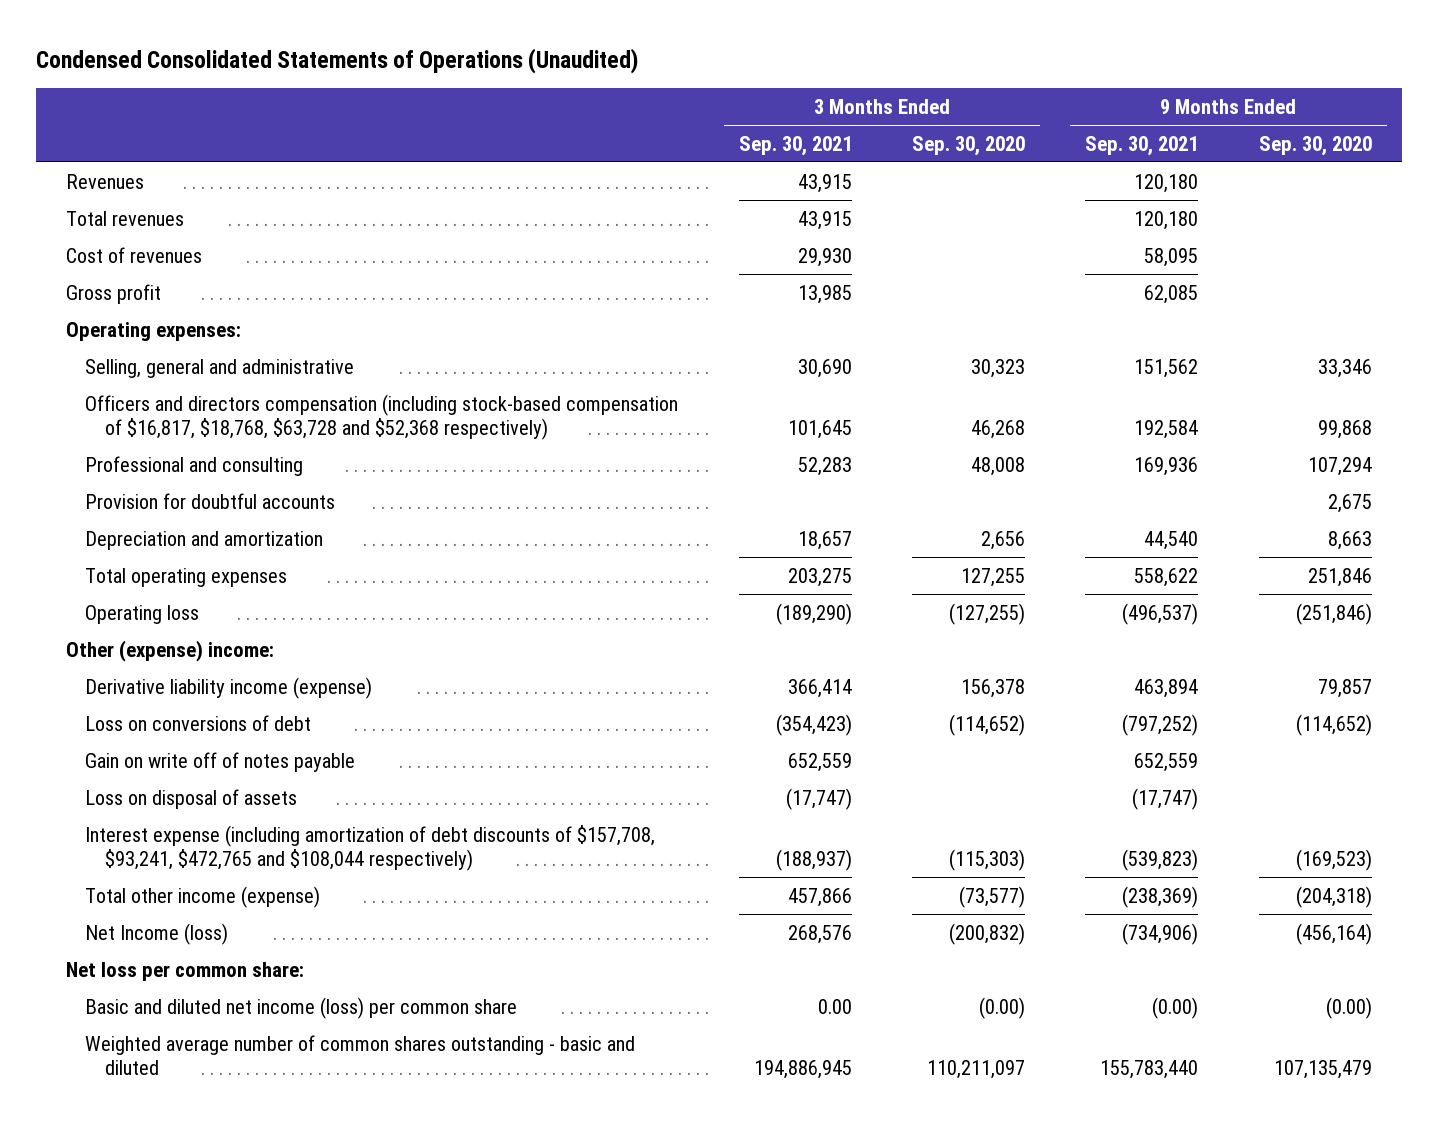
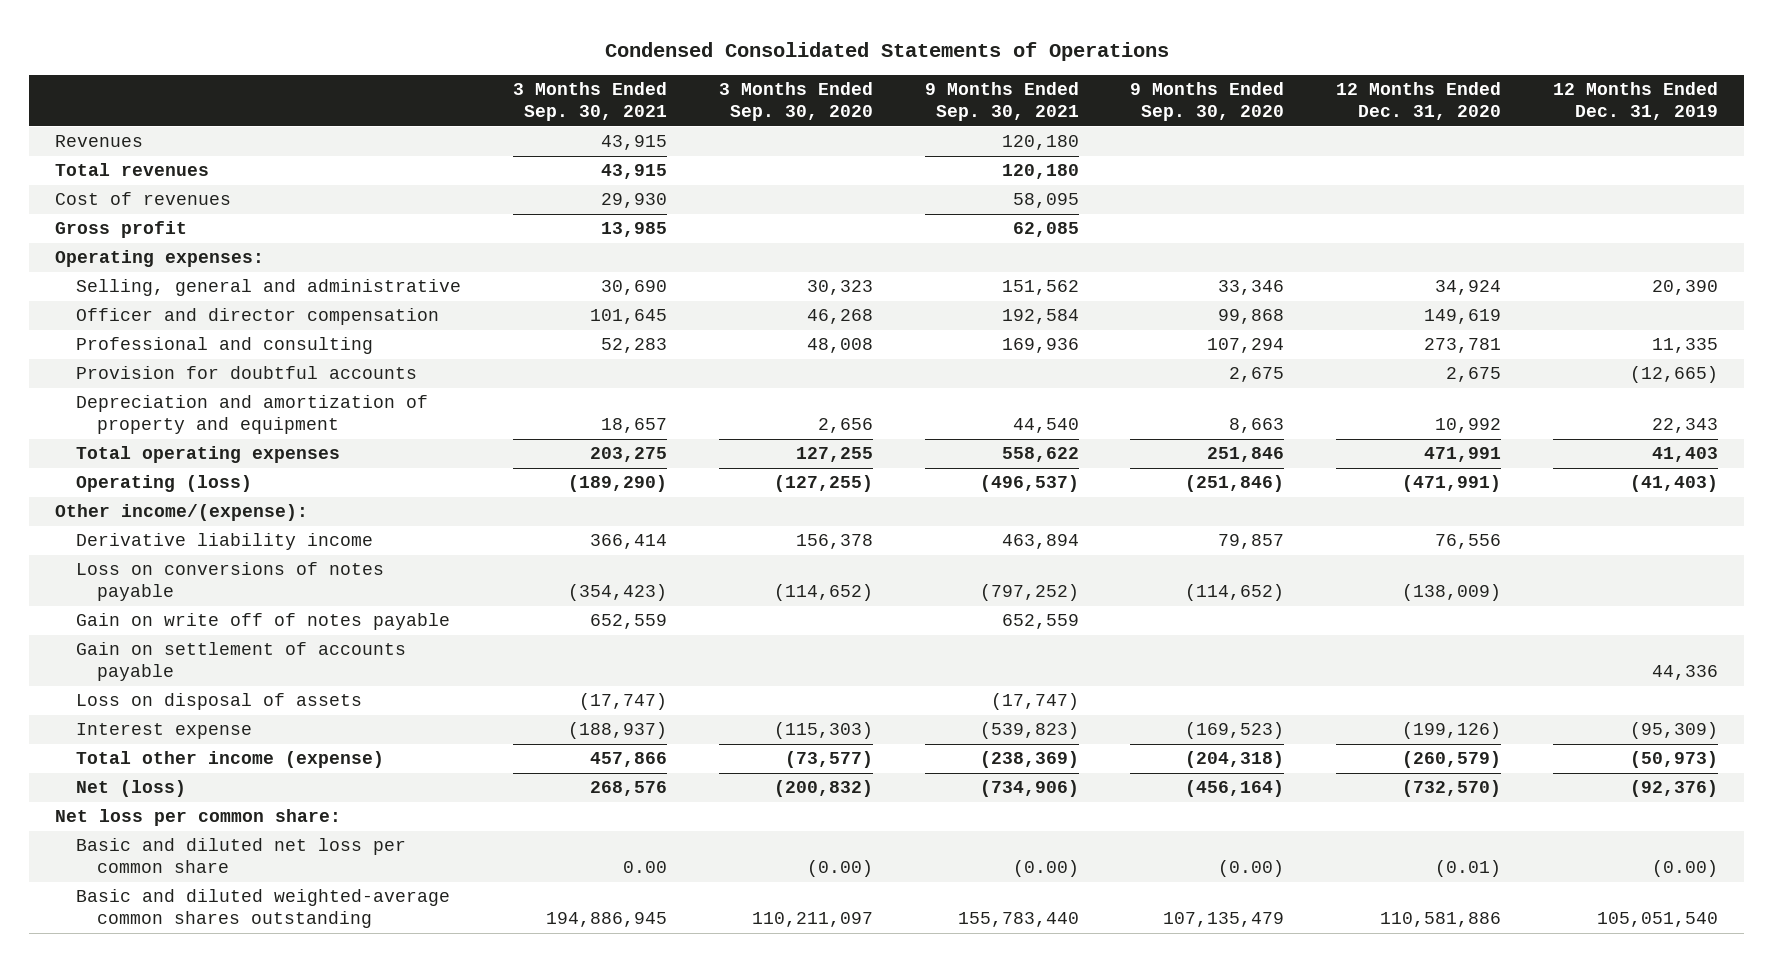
[35,47,638,74] Condensed Consolidated Statements of Operations (Unaudited) -> [604,42,1169,62] Condensed Consolidated Statements of Operations
none -> [1336,82,1502,121] 12 Months Ended Dec. 31, 2020
none -> [1552,82,1718,121] 12 Months Ended Dec. 31, 2019
[85,393,679,440] Officers and directors compensation (including stock-based compensation of $16,817, $18,768, $63,728 and $52,368 respectively) -> [76,308,440,326] Officer and director compensation
[85,530,324,550] Depreciation and amortization -> [76,395,429,435] Depreciation and amortization of property and equipment
[85,604,200,624] Operating loss -> [76,475,253,493] Operating (loss)
[66,639,275,662] Other (expense) income: -> [55,504,309,522] Other income/(expense):
[85,676,373,699] Derivative liability income (expense) -> [76,533,374,551] Derivative liability income
[85,714,312,731] Loss on conversions of debt -> [76,562,385,602] Loss on conversions of notes payable
none -> [76,642,407,682] Gain on settlement of accounts payable
[85,824,656,871] Interest expense (including amortization of debt discounts of $157,708, $93,241, $472,765 and $108,044 respectively) -> [76,723,253,740] Interest expense
[85,922,229,945] Net Income (loss) -> [76,780,187,798] Net (loss)
[85,996,518,1019] Basic and diluted net income (loss) per common share -> [76,838,407,874] Basic and diluted net loss per common share
[85,1034,636,1075] Weighted average number of common shares outstanding - basic and diluted -> [76,889,451,929] Basic and diluted weighted-average common shares outstanding

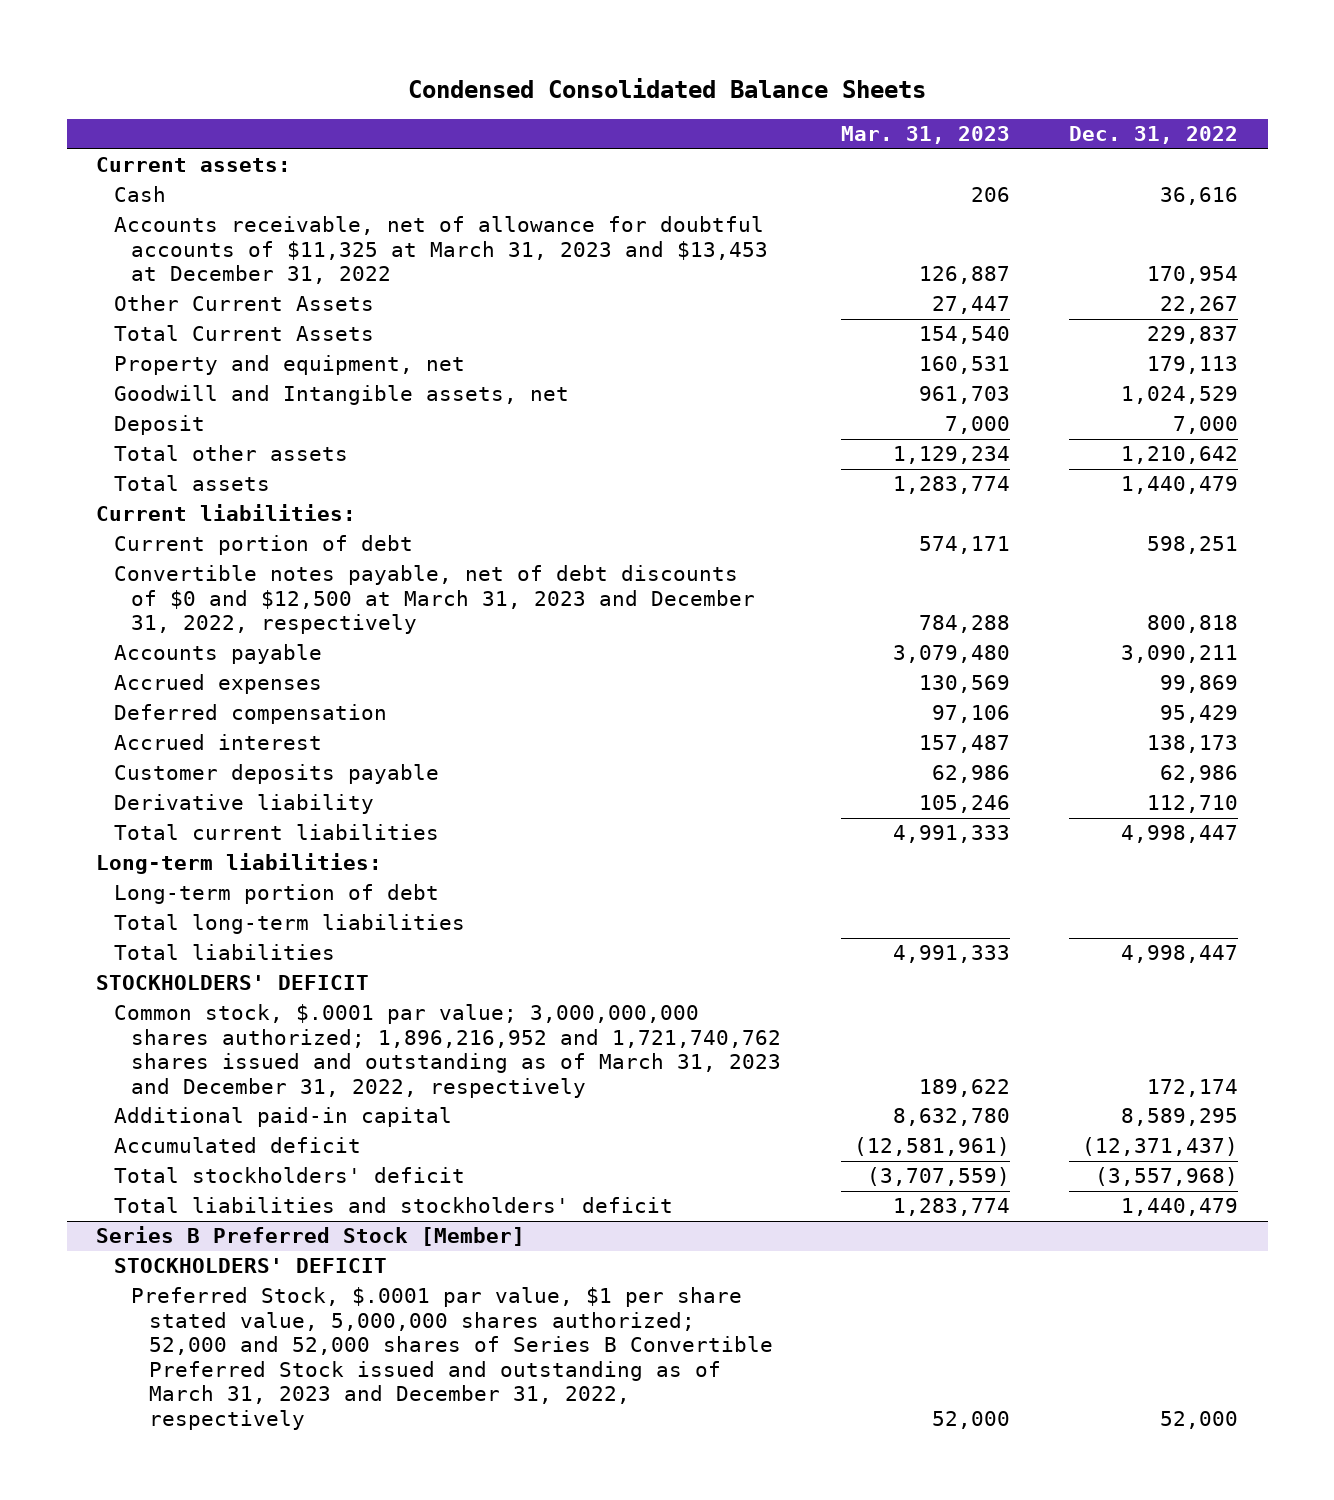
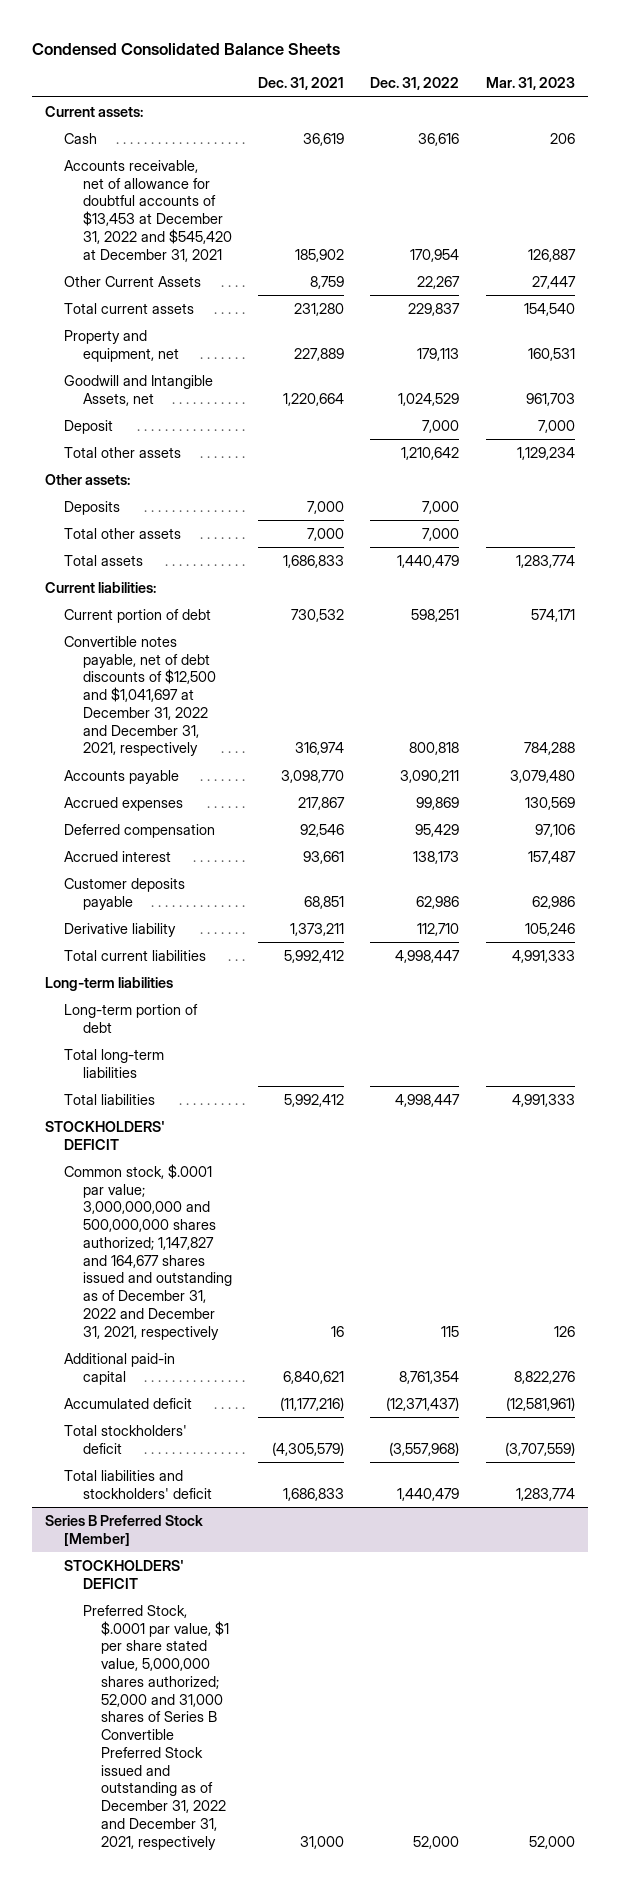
none -> [258,77,345,91] Dec. 31, 2021
[113,216,769,285] Accounts receivable, net of allowance for doubtful accounts of $11,325 at March 31, 2023 and $13,453 at December 31, 2022 -> [64,160,232,262] Accounts receivable, net of allowance for doubtful accounts of $13,453 at December 31, 2022 and $545,420 at December 31, 2021
[113,325,374,342] Total Current Assets -> [64,303,195,315] Total current assets
[113,385,569,406] Goodwill and Intangible assets, net -> [64,375,214,406] Goodwill and Intangible Assets, net
none -> [45,474,131,486] Other assets:
none -> [64,501,121,516] Deposits
none -> [64,528,182,540] Total other assets
[113,565,756,635] Convertible notes payable, net of debt discounts of $0 and $12,500 at March 31, 2023 and December 31, 2022, respectively -> [64,636,216,757] Convertible notes payable, net of debt discounts of $12,500 and $1,041,697 at December 31, 2022 and December 31, 2021, respectively
[96,853,383,875] Long-term liabilities: -> [45,977,174,992] Long-term liabilities
[113,1004,782,1098] Common stock, $.0001 par value; 3,000,000,000 shares authorized; 1,896,216,952 and 1,721,740,762 shares issued and outstanding as of March 31, 2023 and December 31, 2022, respectively -> [64,1164,232,1340] Common stock, $.0001 par value; 3,000,000,000 and 500,000,000 shares authorized; 1,147,827 and 164,677 shares issued and outstanding as of December 31, 2022 and December 31, 2021, respectively
[918,1078,1010,1097] 189,622 -> [553,1325,575,1337] 126
[1146,1078,1238,1097] 172,174 -> [441,1325,460,1337] 115
[892,1108,1010,1127] 8,632,780 -> [513,1370,575,1384] 8,822,276
[1120,1108,1238,1127] 8,589,295 -> [399,1370,460,1384] 8,761,354
[131,1287,774,1430] Preferred Stock, $.0001 par value, $1 per share stated value, 5,000,000 shares authorized; 52,000 and 52,000 shares of Series B Convertible Preferred Stock issued and outstanding as of March 31, 2023 and December 31, 2022, respectively -> [82,1605,230,1850] Preferred Stock, $.0001 par value, $1 per share stated value, 5,000,000 shares authorized; 52,000 and 31,000 shares of Series B Convertible Preferred Stock issued and outstanding as of December 31, 2022 and December 31, 2021, respectively

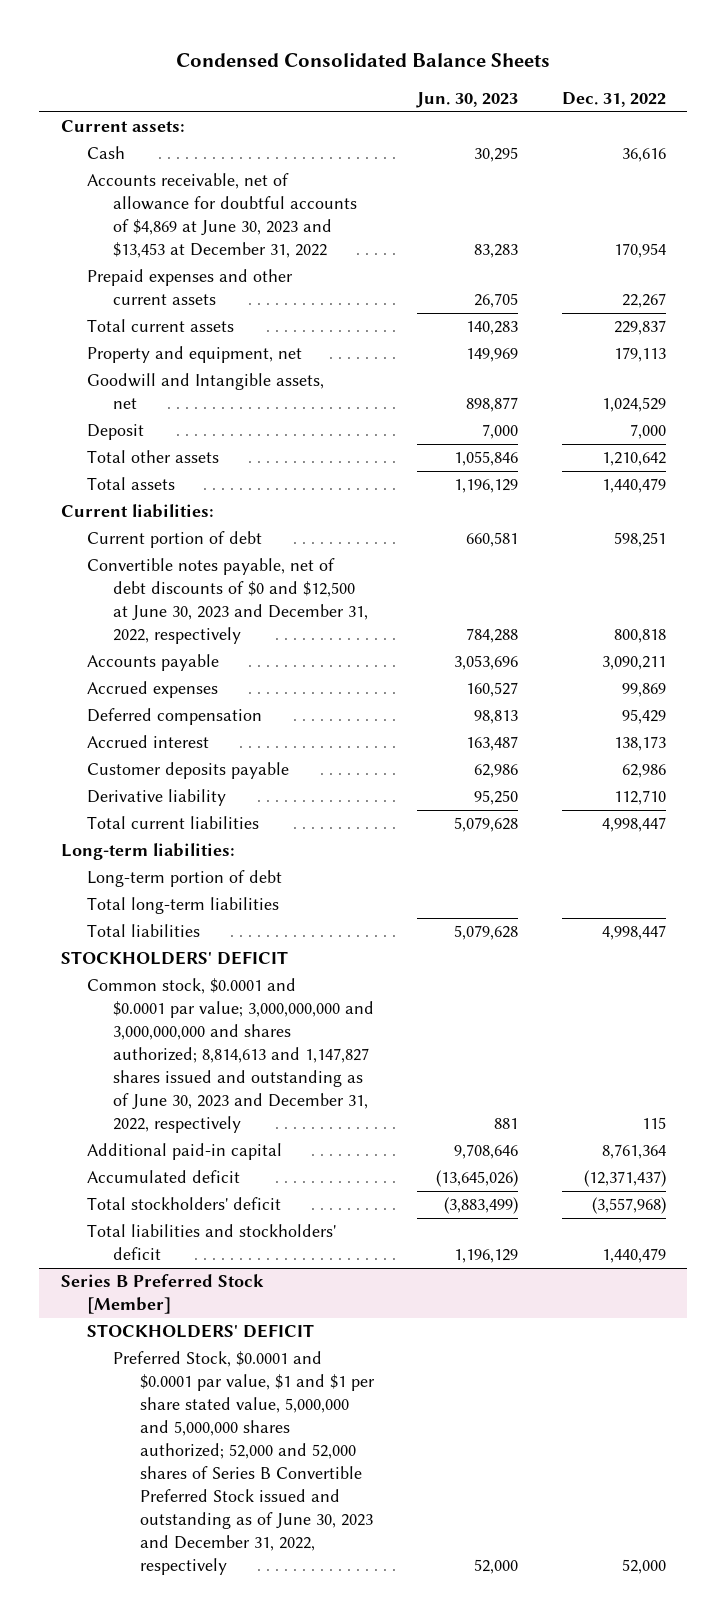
[258,77,345,91] Dec. 31, 2021 -> none
[485,77,575,91] Mar. 31, 2023 -> none
none -> [416,92,519,109] Jun. 30, 2023
[64,160,232,262] Accounts receivable, net of allowance for doubtful accounts of $13,453 at December 31, 2022 and $545,420 at December 31, 2021 -> [87,173,358,259] Accounts receivable, net of allowance for doubtful accounts of $4,869 at June 30, 2023 and $13,453 at December 31, 2022
[64,276,202,288] Other Current Assets -> [87,269,294,306] Prepaid expenses and other current assets
[64,375,214,406] Goodwill and Intangible Assets, net -> [87,373,325,410] Goodwill and Intangible assets, net
[45,474,131,486] Other assets: -> none
[64,501,121,516] Deposits -> none
[64,528,182,540] Total other assets -> none
[64,636,216,757] Convertible notes payable, net of debt discounts of $12,500 and $1,041,697 at December 31, 2022 and December 31, 2021, respectively -> [87,558,369,645] Convertible notes payable, net of debt discounts of $0 and $12,500 at June 30, 2023 and December 31, 2022, respectively
[45,977,174,992] Long-term liabilities -> [60,843,235,861] Long-term liabilities:
[64,1164,232,1340] Common stock, $.0001 par value; 3,000,000,000 and 500,000,000 shares authorized; 1,147,827 and 164,677 shares issued and outstanding as of December 31, 2022 and December 31, 2021, respectively -> [87,978,375,1133] Common stock, $0.0001 and $0.0001 par value; 3,000,000,000 and 3,000,000,000 and shares authorized; 8,814,613 and 1,147,827 shares issued and outstanding as of June 30, 2023 and December 31, 2022, respectively
[399,1370,460,1384] 8,761,354 -> [601,1144,666,1160] 8,761,364
[82,1605,230,1850] Preferred Stock, $.0001 par value, $1 per share stated value, 5,000,000 shares authorized; 52,000 and 31,000 shares of Series B Convertible Preferred Stock issued and outstanding as of December 31, 2022 and December 31, 2021, respectively -> [113,1351,375,1575] Preferred Stock, $0.0001 and $0.0001 par value, $1 and $1 per share stated value, 5,000,000 and 5,000,000 shares authorized; 52,000 and 52,000 shares of Series B Convertible Preferred Stock issued and outstanding as of June 30, 2023 and December 31, 2022, respectively

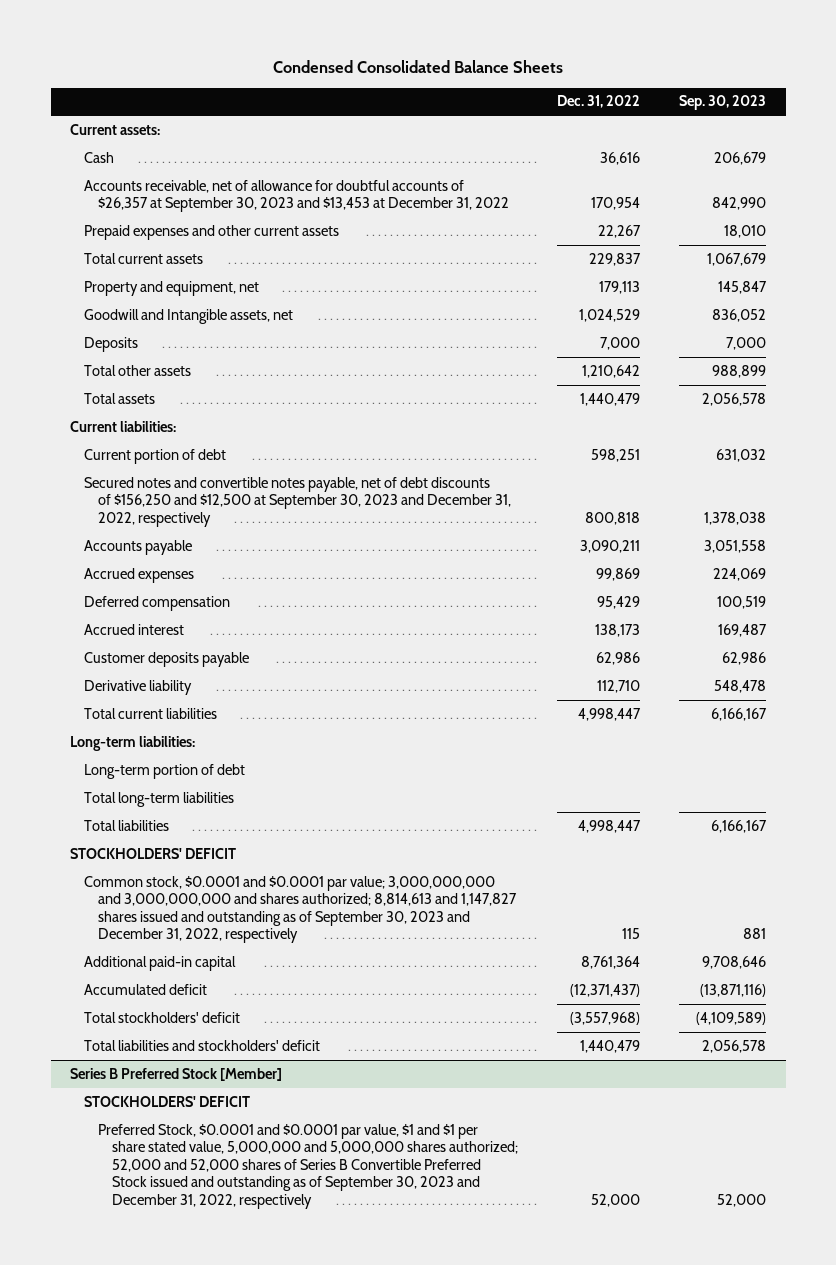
[416,92,519,109] Jun. 30, 2023 -> none
none -> [678,95,766,111] Sep. 30, 2023
[87,173,358,259] Accounts receivable, net of allowance for doubtful accounts of $4,869 at June 30, 2023 and $13,453 at December 31, 2022 -> [83,179,509,213] Accounts receivable, net of allowance for doubtful accounts of $26,357 at September 30, 2023 and $13,453 at December 31, 2022
[87,424,145,441] Deposit -> [83,336,138,352] Deposits
[87,558,369,645] Convertible notes payable, net of debt discounts of $0 and $12,500 at June 30, 2023 and December 31, 2022, respectively -> [83,476,511,527] Secured notes and convertible notes payable, net of debt discounts of $156,250 and $12,500 at September 30, 2023 and December 31, 2022, respectively
[87,978,375,1133] Common stock, $0.0001 and $0.0001 par value; 3,000,000,000 and 3,000,000,000 and shares authorized; 8,814,613 and 1,147,827 shares issued and outstanding as of June 30, 2023 and December 31, 2022, respectively -> [83,875,517,944] Common stock, $0.0001 and $0.0001 par value; 3,000,000,000 and 3,000,000,000 and shares authorized; 8,814,613 and 1,147,827 shares issued and outstanding as of September 30, 2023 and December 31, 2022, respectively
[113,1351,375,1575] Preferred Stock, $0.0001 and $0.0001 par value, $1 and $1 per share stated value, 5,000,000 and 5,000,000 shares authorized; 52,000 and 52,000 shares of Series B Convertible Preferred Stock issued and outstanding as of June 30, 2023 and December 31, 2022, respectively -> [97,1123,518,1209] Preferred Stock, $0.0001 and $0.0001 par value, $1 and $1 per share stated value, 5,000,000 and 5,000,000 shares authorized; 52,000 and 52,000 shares of Series B Convertible Preferred Stock issued and outstanding as of September 30, 2023 and December 31, 2022, respectively

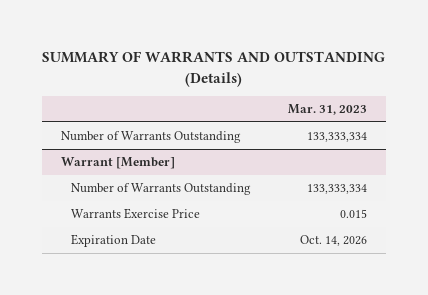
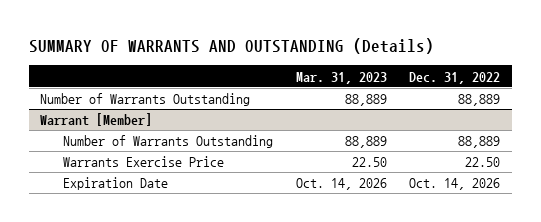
none -> [409,71,501,84] Dec. 31, 2022
[307,132,368,143] 133,333,334 -> [344,94,387,107] 88,889
[307,184,368,195] 133,333,334 -> [344,136,387,149] 88,889
[340,209,368,219] 0.015 -> [351,157,387,168] 22.50

